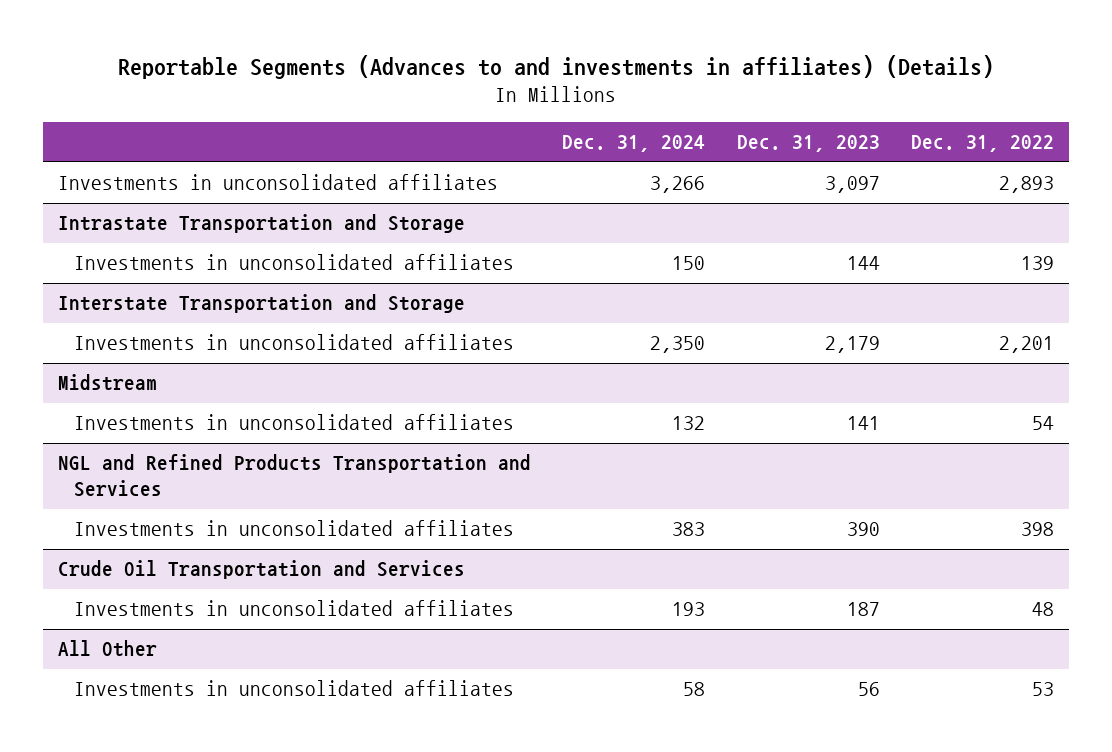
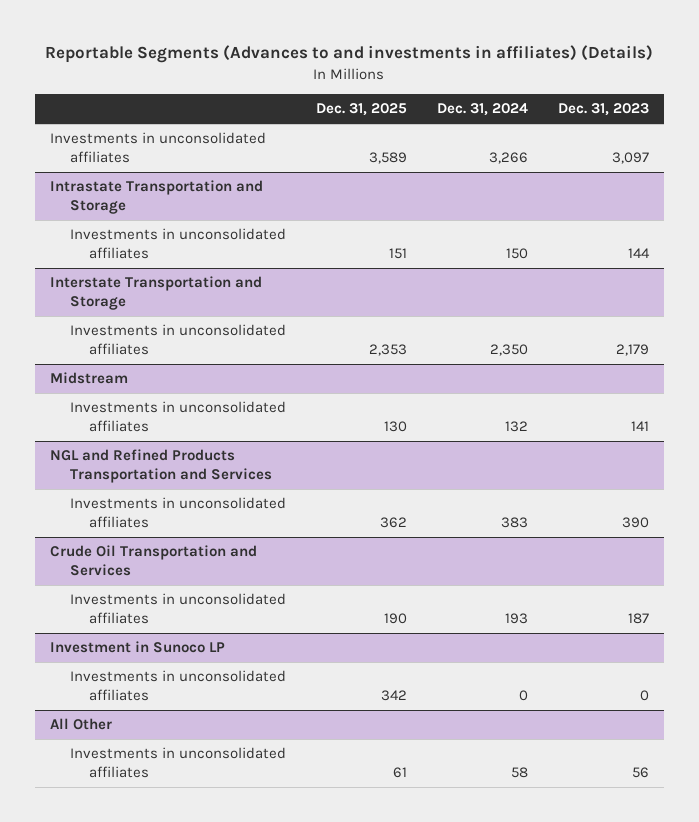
[910,135,1054,153] Dec. 31, 2022 -> none
none -> [315,103,407,117] Dec. 31, 2025
none -> [50,641,226,654] Investment in Sunoco LP
none -> [69,670,286,701] Investments in unconsolidated affiliates

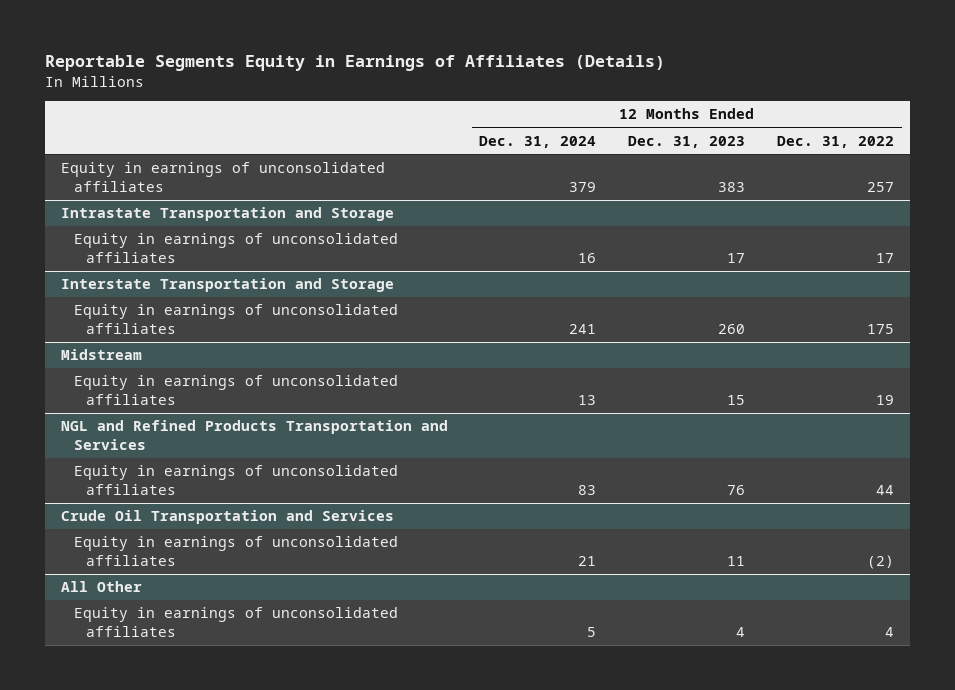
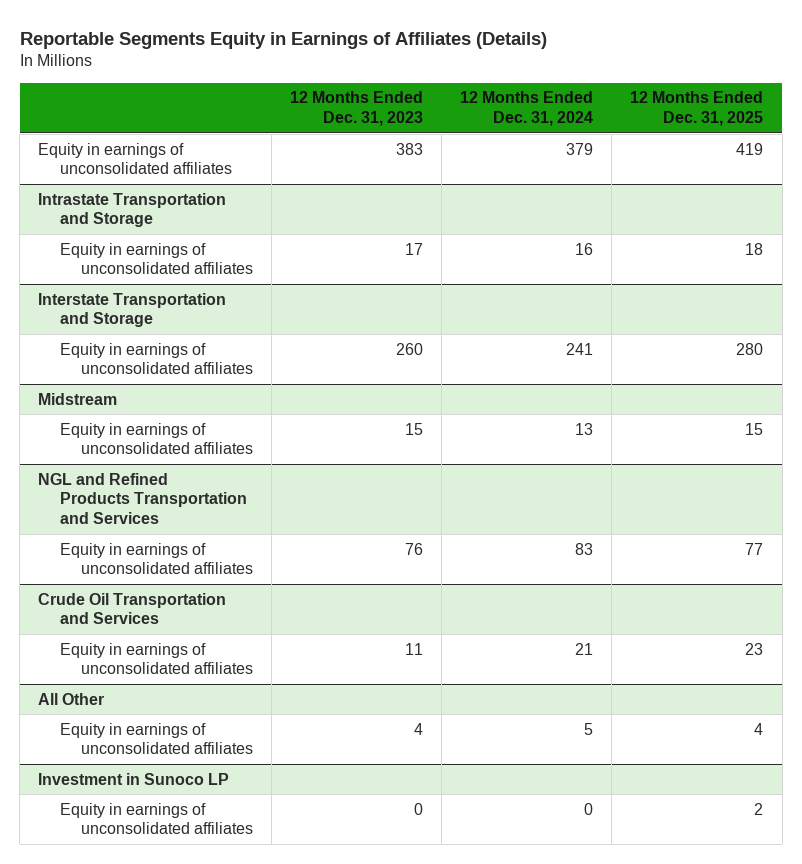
[776,135,894,148] Dec. 31, 2022 -> none
none -> [630,91,764,127] 12 Months Ended Dec. 31, 2025
none -> [38,772,230,785] Investment in Sunoco LP
none -> [59,802,253,835] Equity in earnings of unconsolidated affiliates

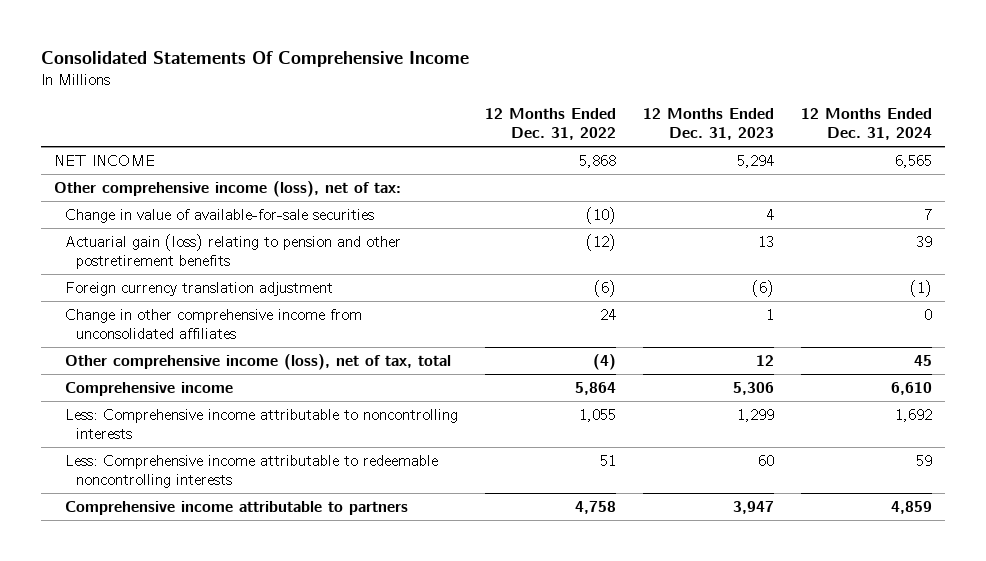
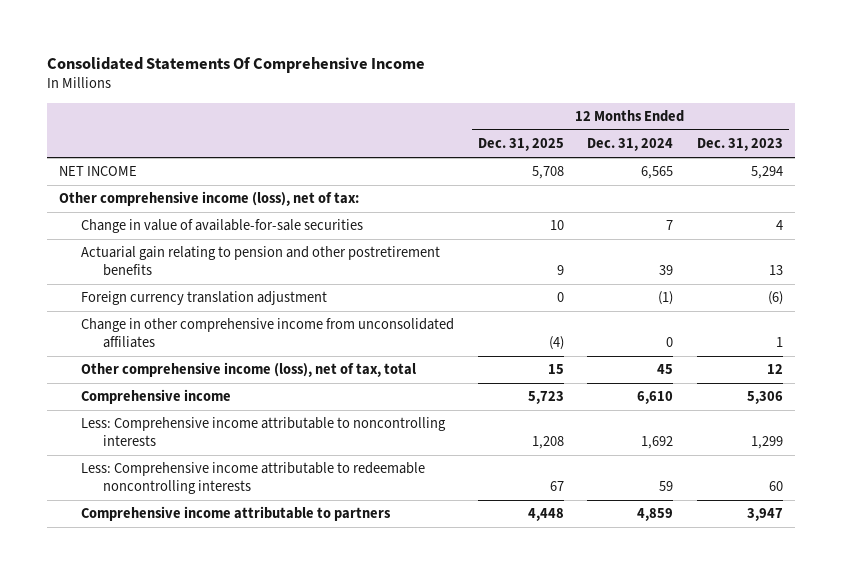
[484,108,616,140] 12 Months Ended Dec. 31, 2022 -> none
none -> [477,138,564,152] Dec. 31, 2025
[64,233,401,269] Actuarial gain (loss) relating to pension and other postretirement benefits -> [80,246,440,276] Actuarial gain relating to pension and other postretirement benefits

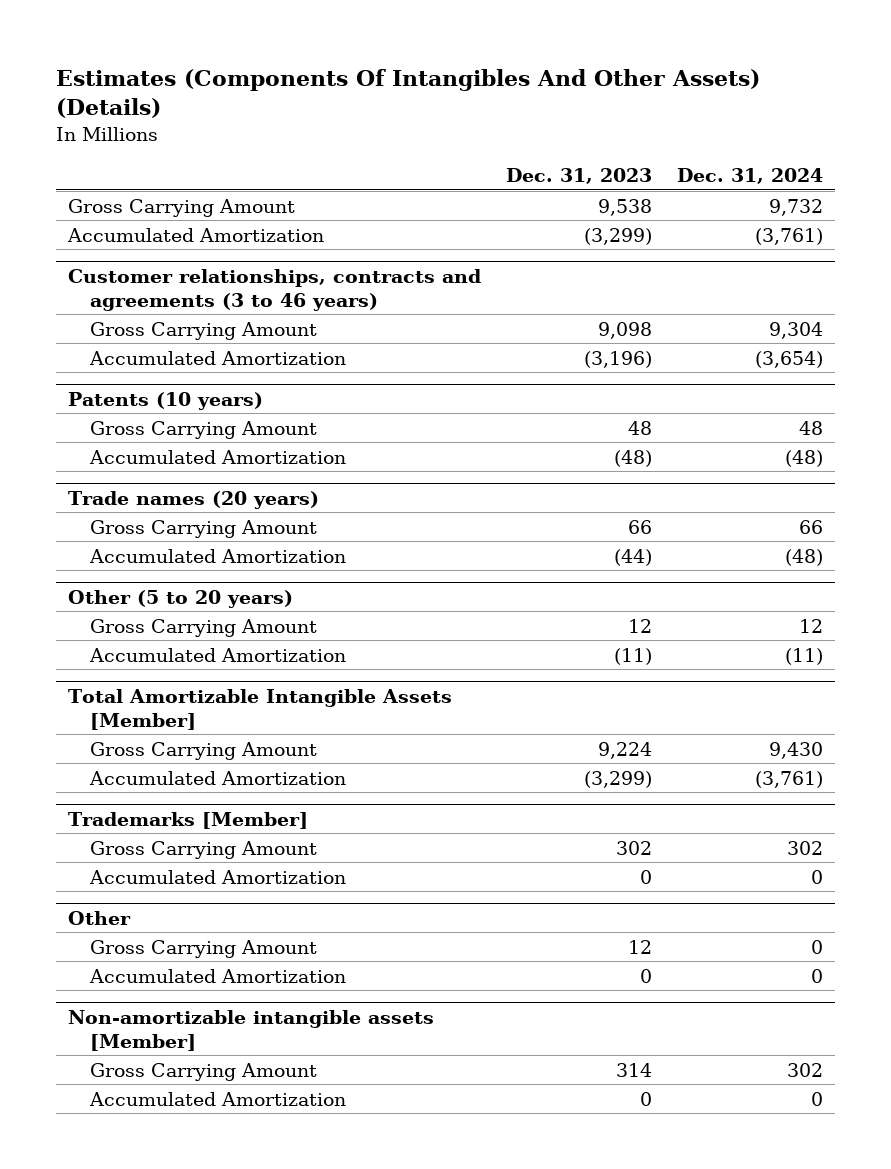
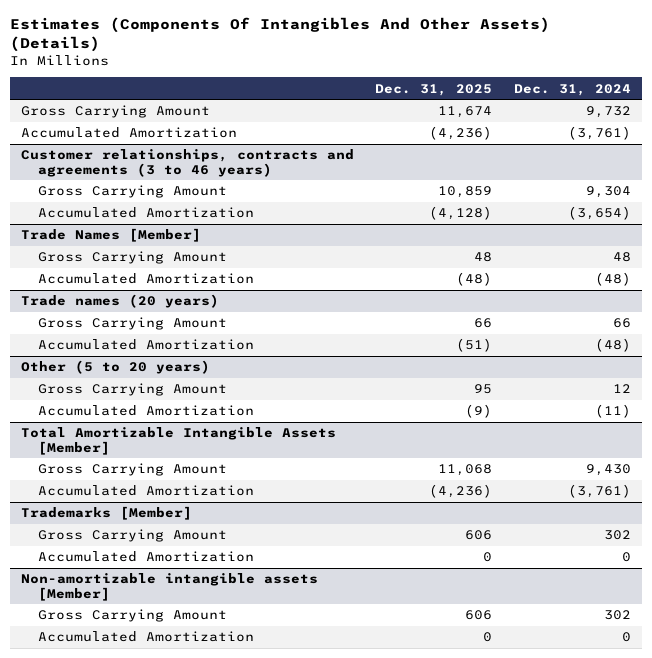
[506,168,653,185] Dec. 31, 2023 -> none
none -> [375,83,493,96] Dec. 31, 2025
[68,391,264,410] Patents (10 years) -> [20,228,201,243] Trade Names [Member]
[68,910,132,925] Other -> none
[90,939,318,958] Gross Carrying Amount -> none
[89,968,347,983] Accumulated Amortization -> none

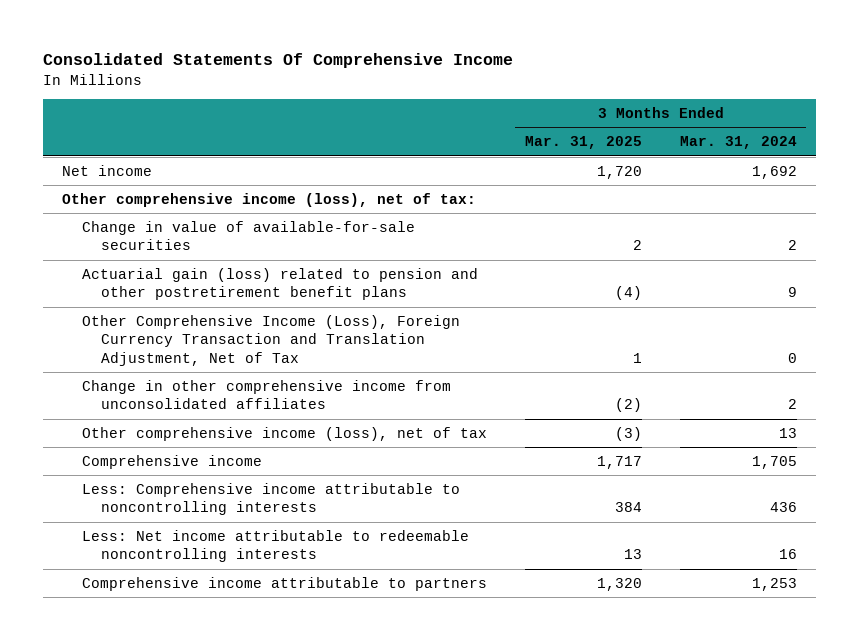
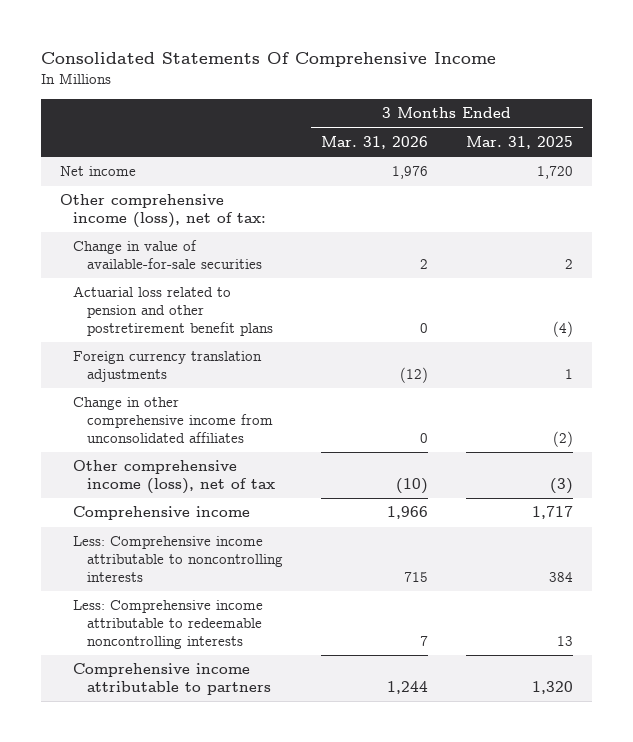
[679,136,797,150] Mar. 31, 2024 -> none
none -> [321,135,429,149] Mar. 31, 2026
[81,267,478,301] Actuarial gain (loss) related to pension and other postretirement benefit plans -> [73,286,273,336] Actuarial loss related to pension and other postretirement benefit plans
[81,314,460,366] Other Comprehensive Income (Loss), Foreign Currency Transaction and Translation Adjustment, Net of Tax -> [73,351,263,383] Foreign currency translation adjustments
[81,529,469,563] Less: Net income attributable to redeemable noncontrolling interests -> [73,600,264,649] Less: Comprehensive income attributable to redeemable noncontrolling interests

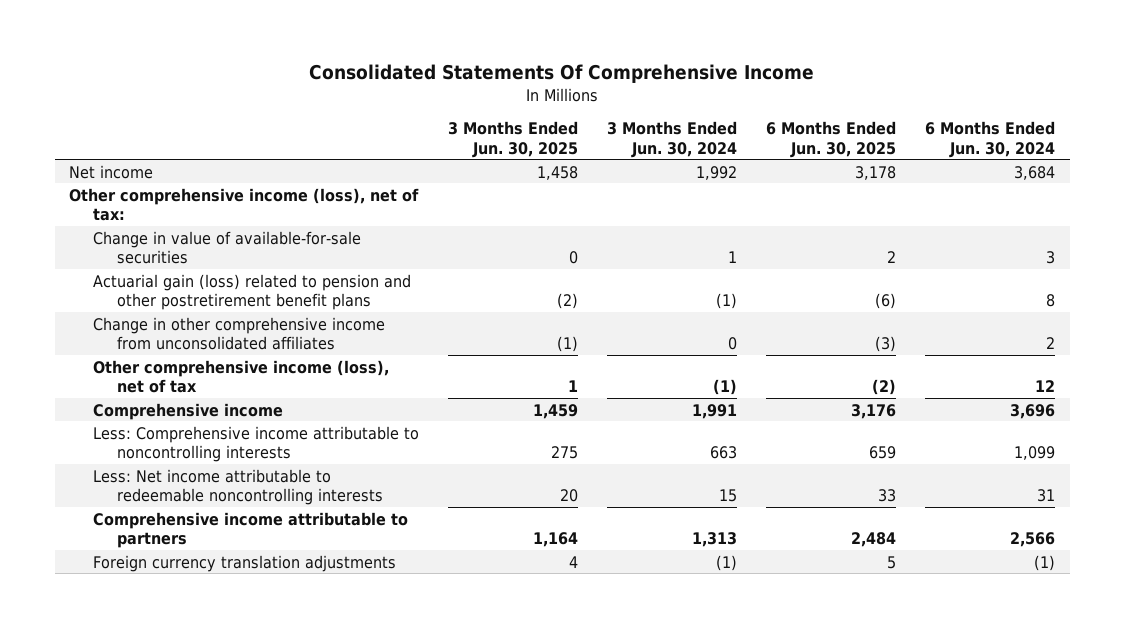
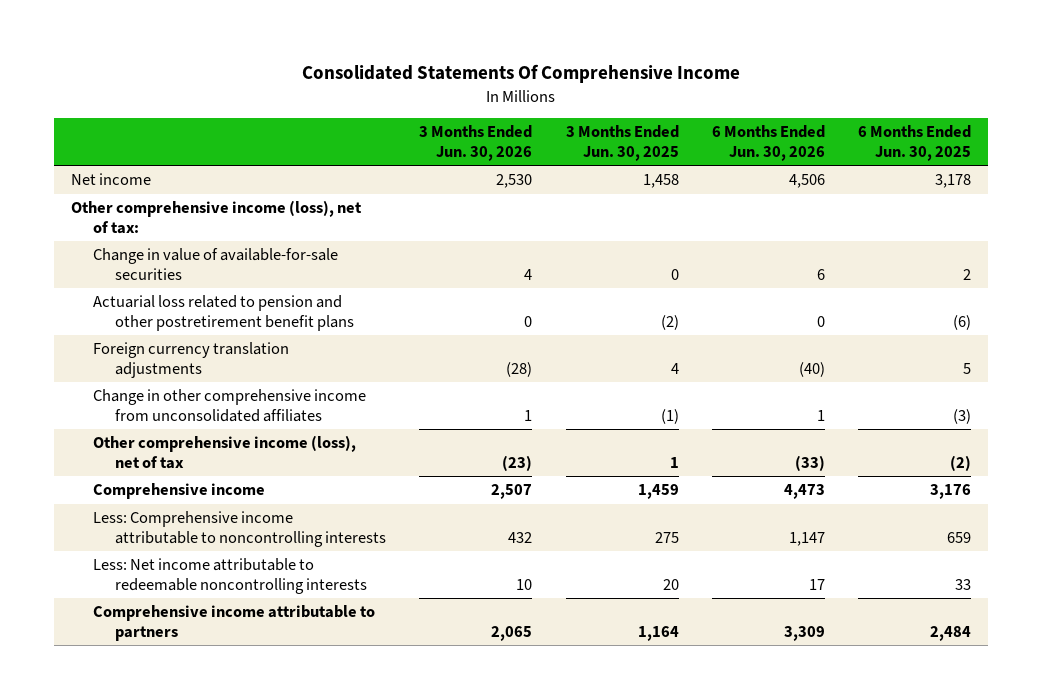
[607,121,738,158] 3 Months Ended Jun. 30, 2024 -> none
[925,121,1056,158] 6 Months Ended Jun. 30, 2024 -> none
none -> [419,125,533,162] 3 Months Ended Jun. 30, 2026
none -> [711,125,825,162] 6 Months Ended Jun. 30, 2026
[92,273,411,310] Actuarial gain (loss) related to pension and other postretirement benefit plans -> [92,295,354,331] Actuarial loss related to pension and other postretirement benefit plans
[92,554,396,572] Foreign currency translation adjustments -> [92,342,289,378] Foreign currency translation adjustments

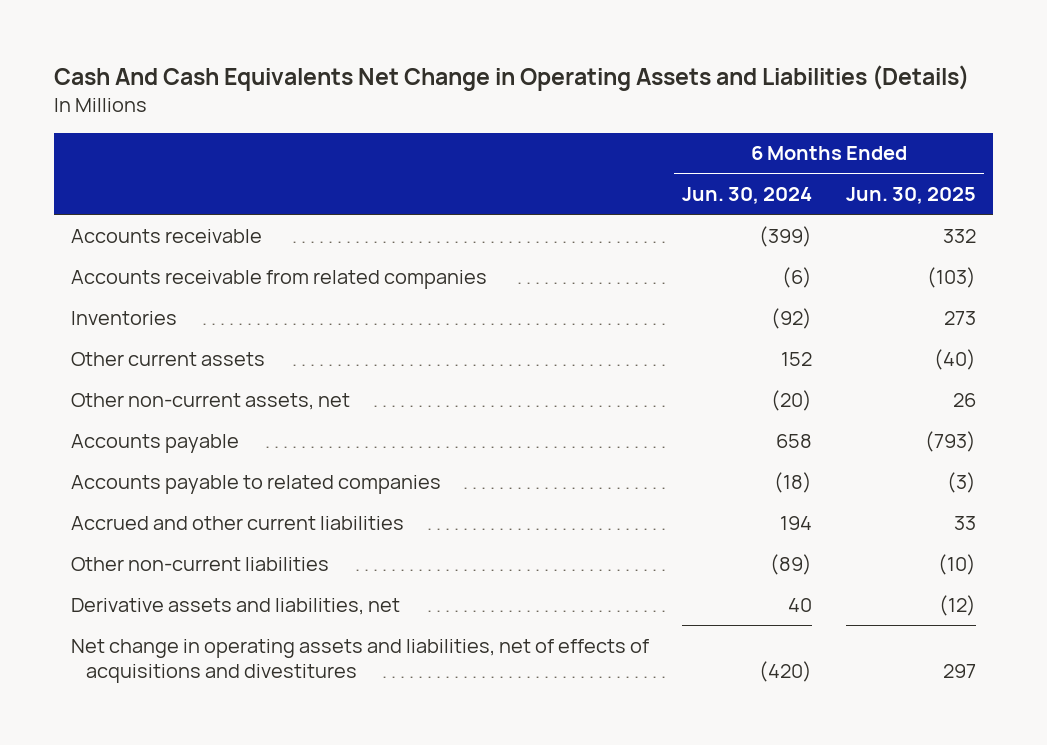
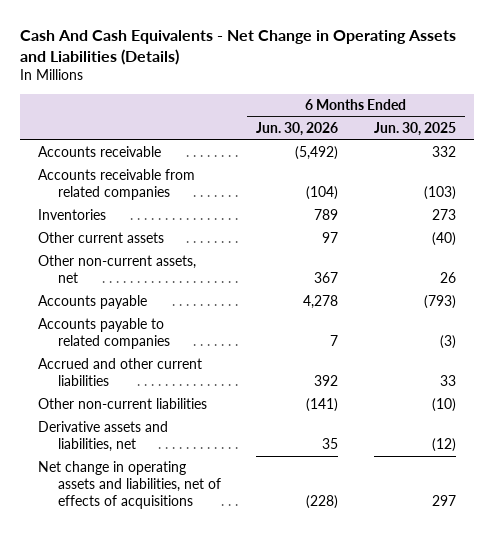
[53,65,969,92] Cash And Cash Equivalents Net Change in Operating Assets and Liabilities (Details) -> [19,29,456,65] Cash And Cash Equivalents - Net Change in Operating Assets and Liabilities (Details)
[682,187,813,205] Jun. 30, 2024 -> none
none -> [256,122,339,137] Jun. 30, 2026
[70,638,649,683] Net change in operating assets and liabilities, net of effects of acquisitions and divestitures -> [37,461,221,509] Net change in operating assets and liabilities, net of effects of acquisitions

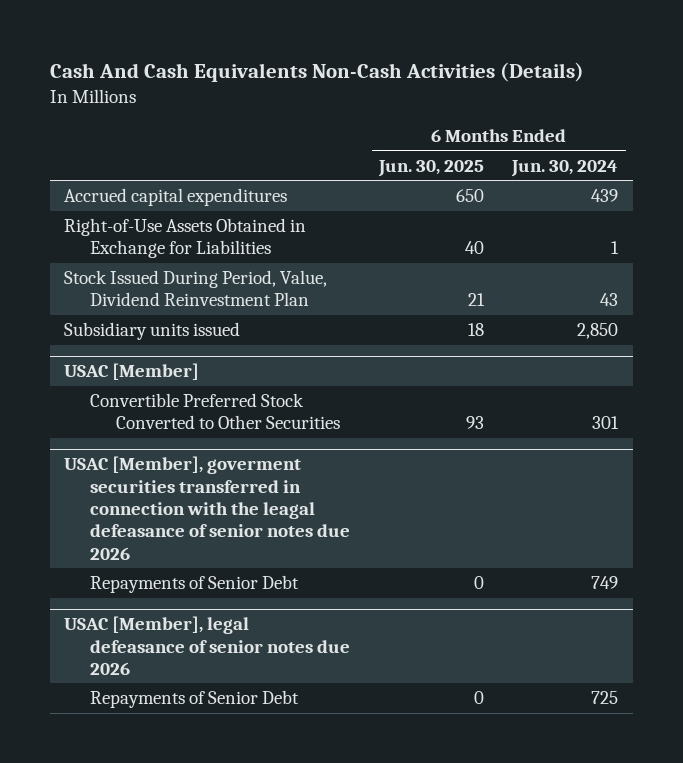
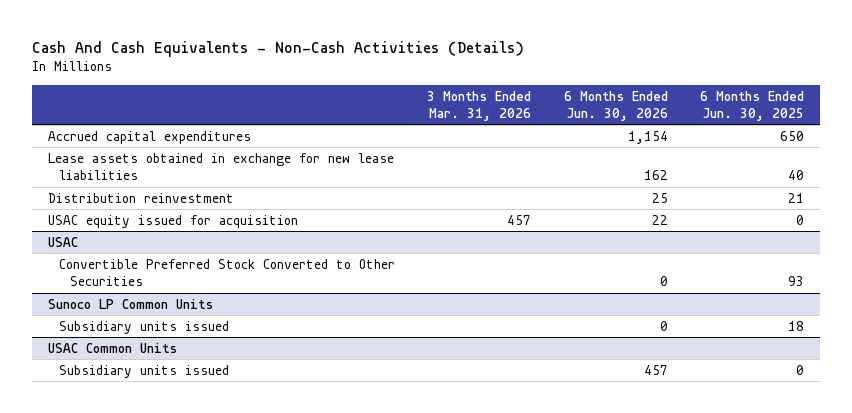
[49,62,584,83] Cash And Cash Equivalents Non-Cash Activities (Details) -> [32,41,525,58] Cash And Cash Equivalents - Non-Cash Activities (Details)
[511,159,619,177] Jun. 30, 2024 -> none
none -> [427,90,532,122] 3 Months Ended Mar. 31, 2026
none -> [563,90,668,122] 6 Months Ended Jun. 30, 2026
[64,321,241,340] Subsidiary units issued -> none
[64,217,307,259] Right-of-Use Assets Obtained in Exchange for Liabilities -> [48,152,395,181] Lease assets obtained in exchange for new lease liabilities
[64,269,328,307] Stock Issued During Period, Value, Dividend Reinvestment Plan -> [48,192,235,203] Distribution reinvestment
none -> [48,214,299,228] USAC equity issued for acquisition
[64,363,200,381] USAC [Member] -> [48,236,79,247] USAC
[64,456,351,560] USAC [Member], goverment securities transferred in connection with the leagal defeasance of senior notes due 2026 -> none
[90,574,300,593] Repayments of Senior Debt -> none
[64,616,351,675] USAC [Member], legal defeasance of senior notes due 2026 -> none
[90,689,300,708] Repayments of Senior Debt -> none
none -> [48,298,214,309] Sunoco LP Common Units
none -> [59,320,230,334] Subsidiary units issued
none -> [48,342,178,353] USAC Common Units
none -> [59,364,230,378] Subsidiary units issued

